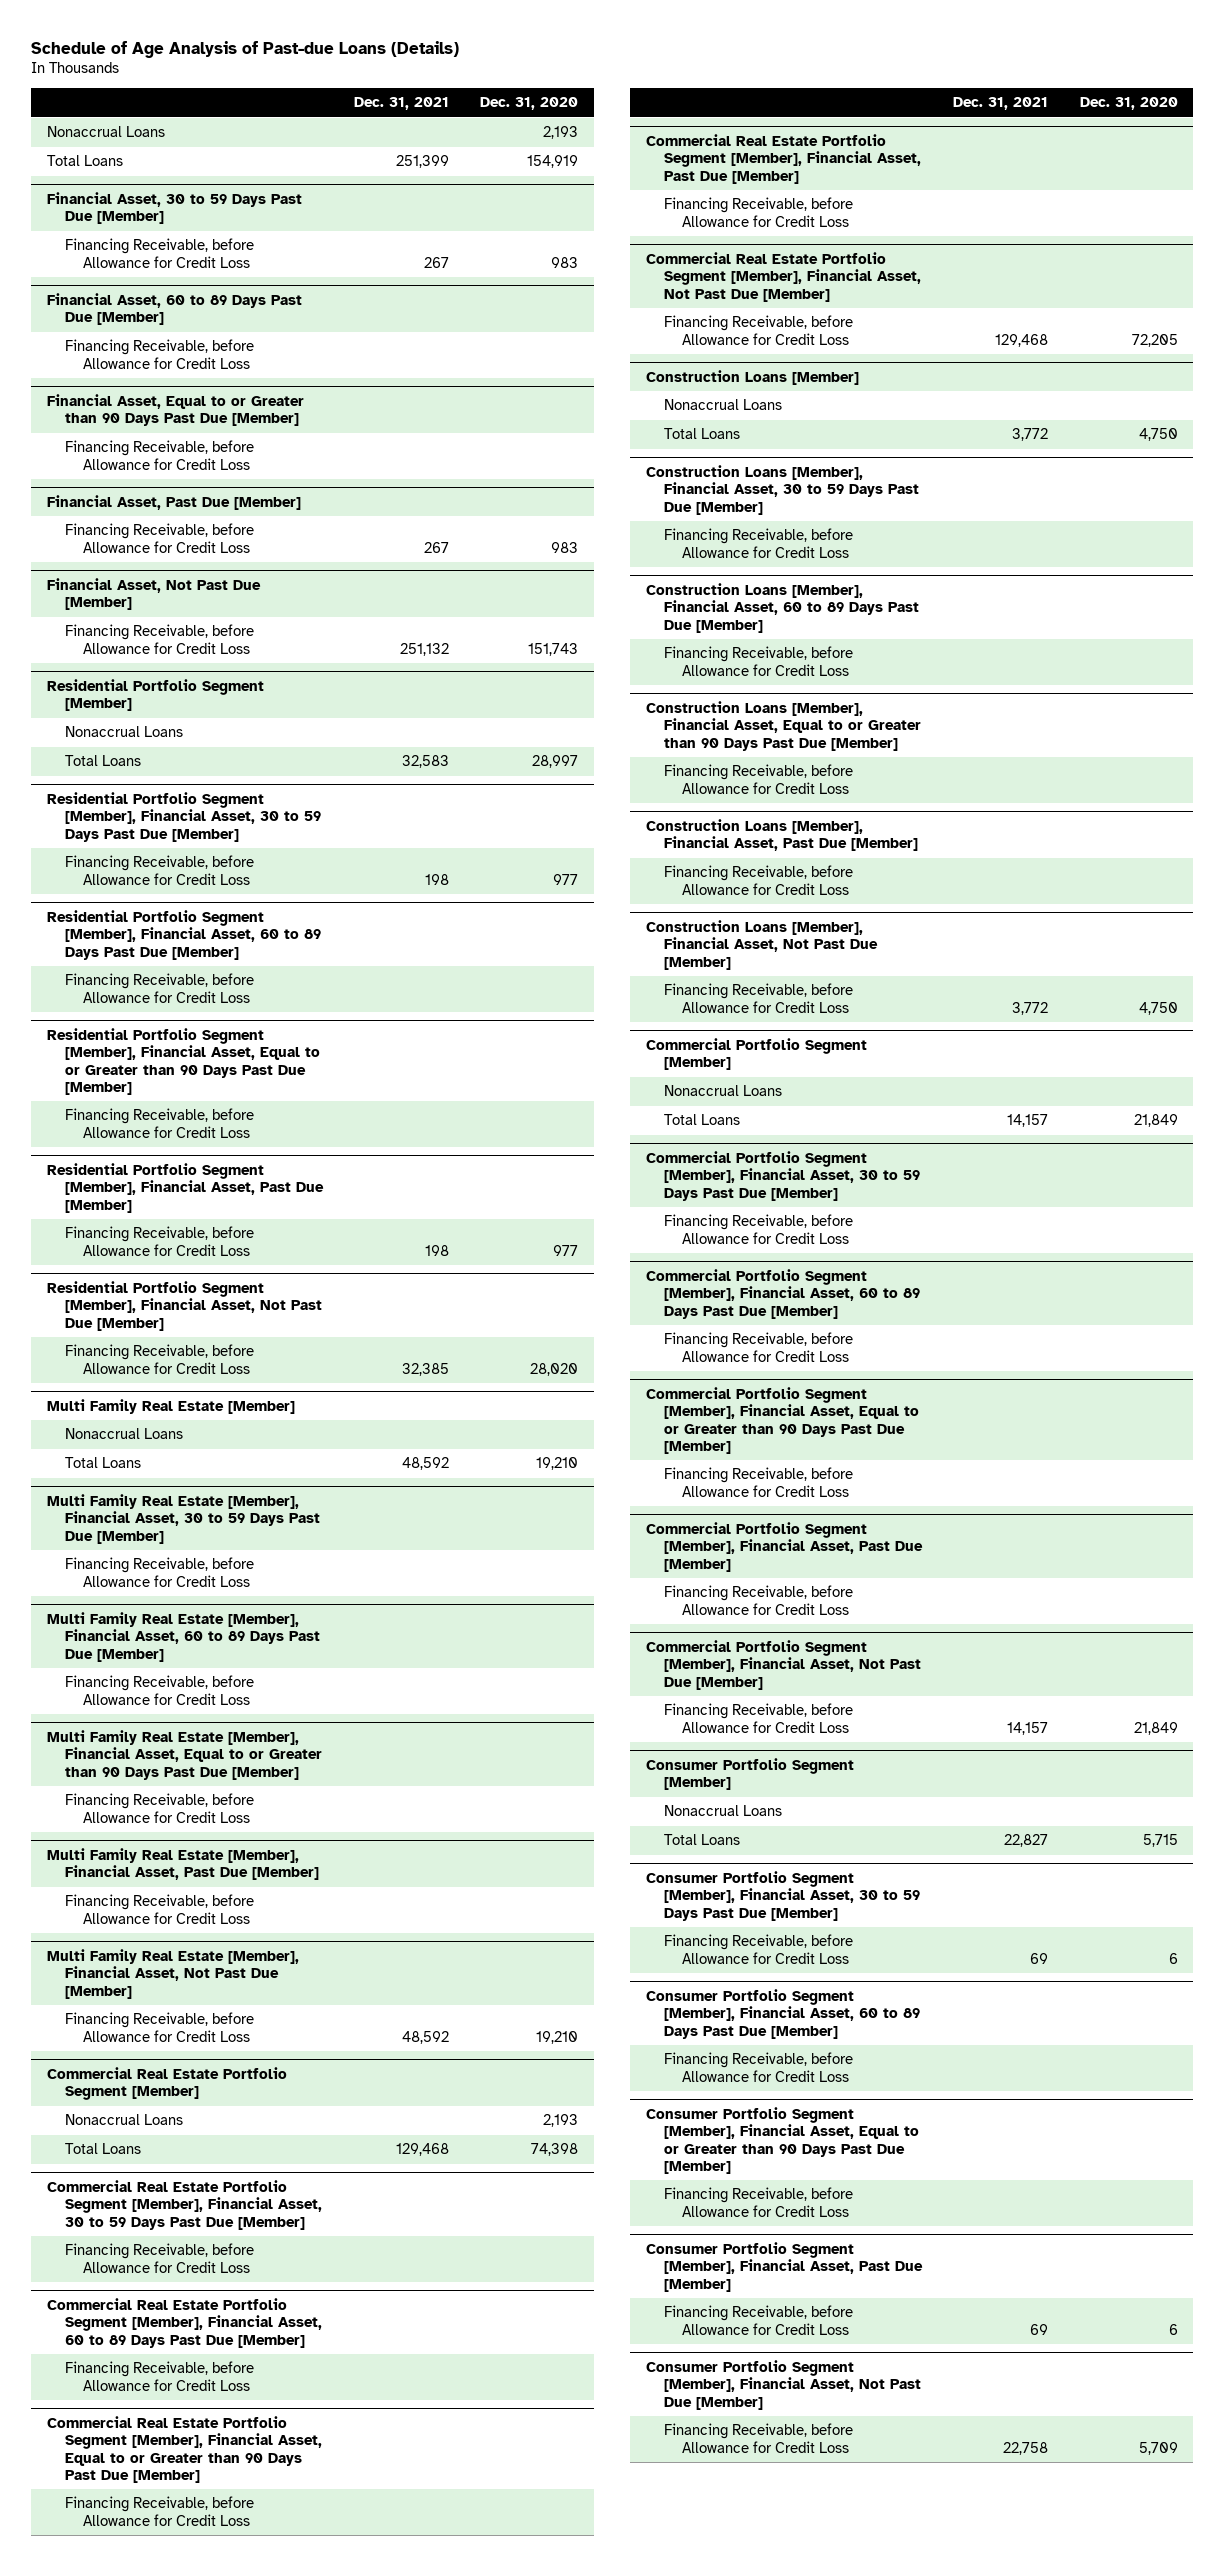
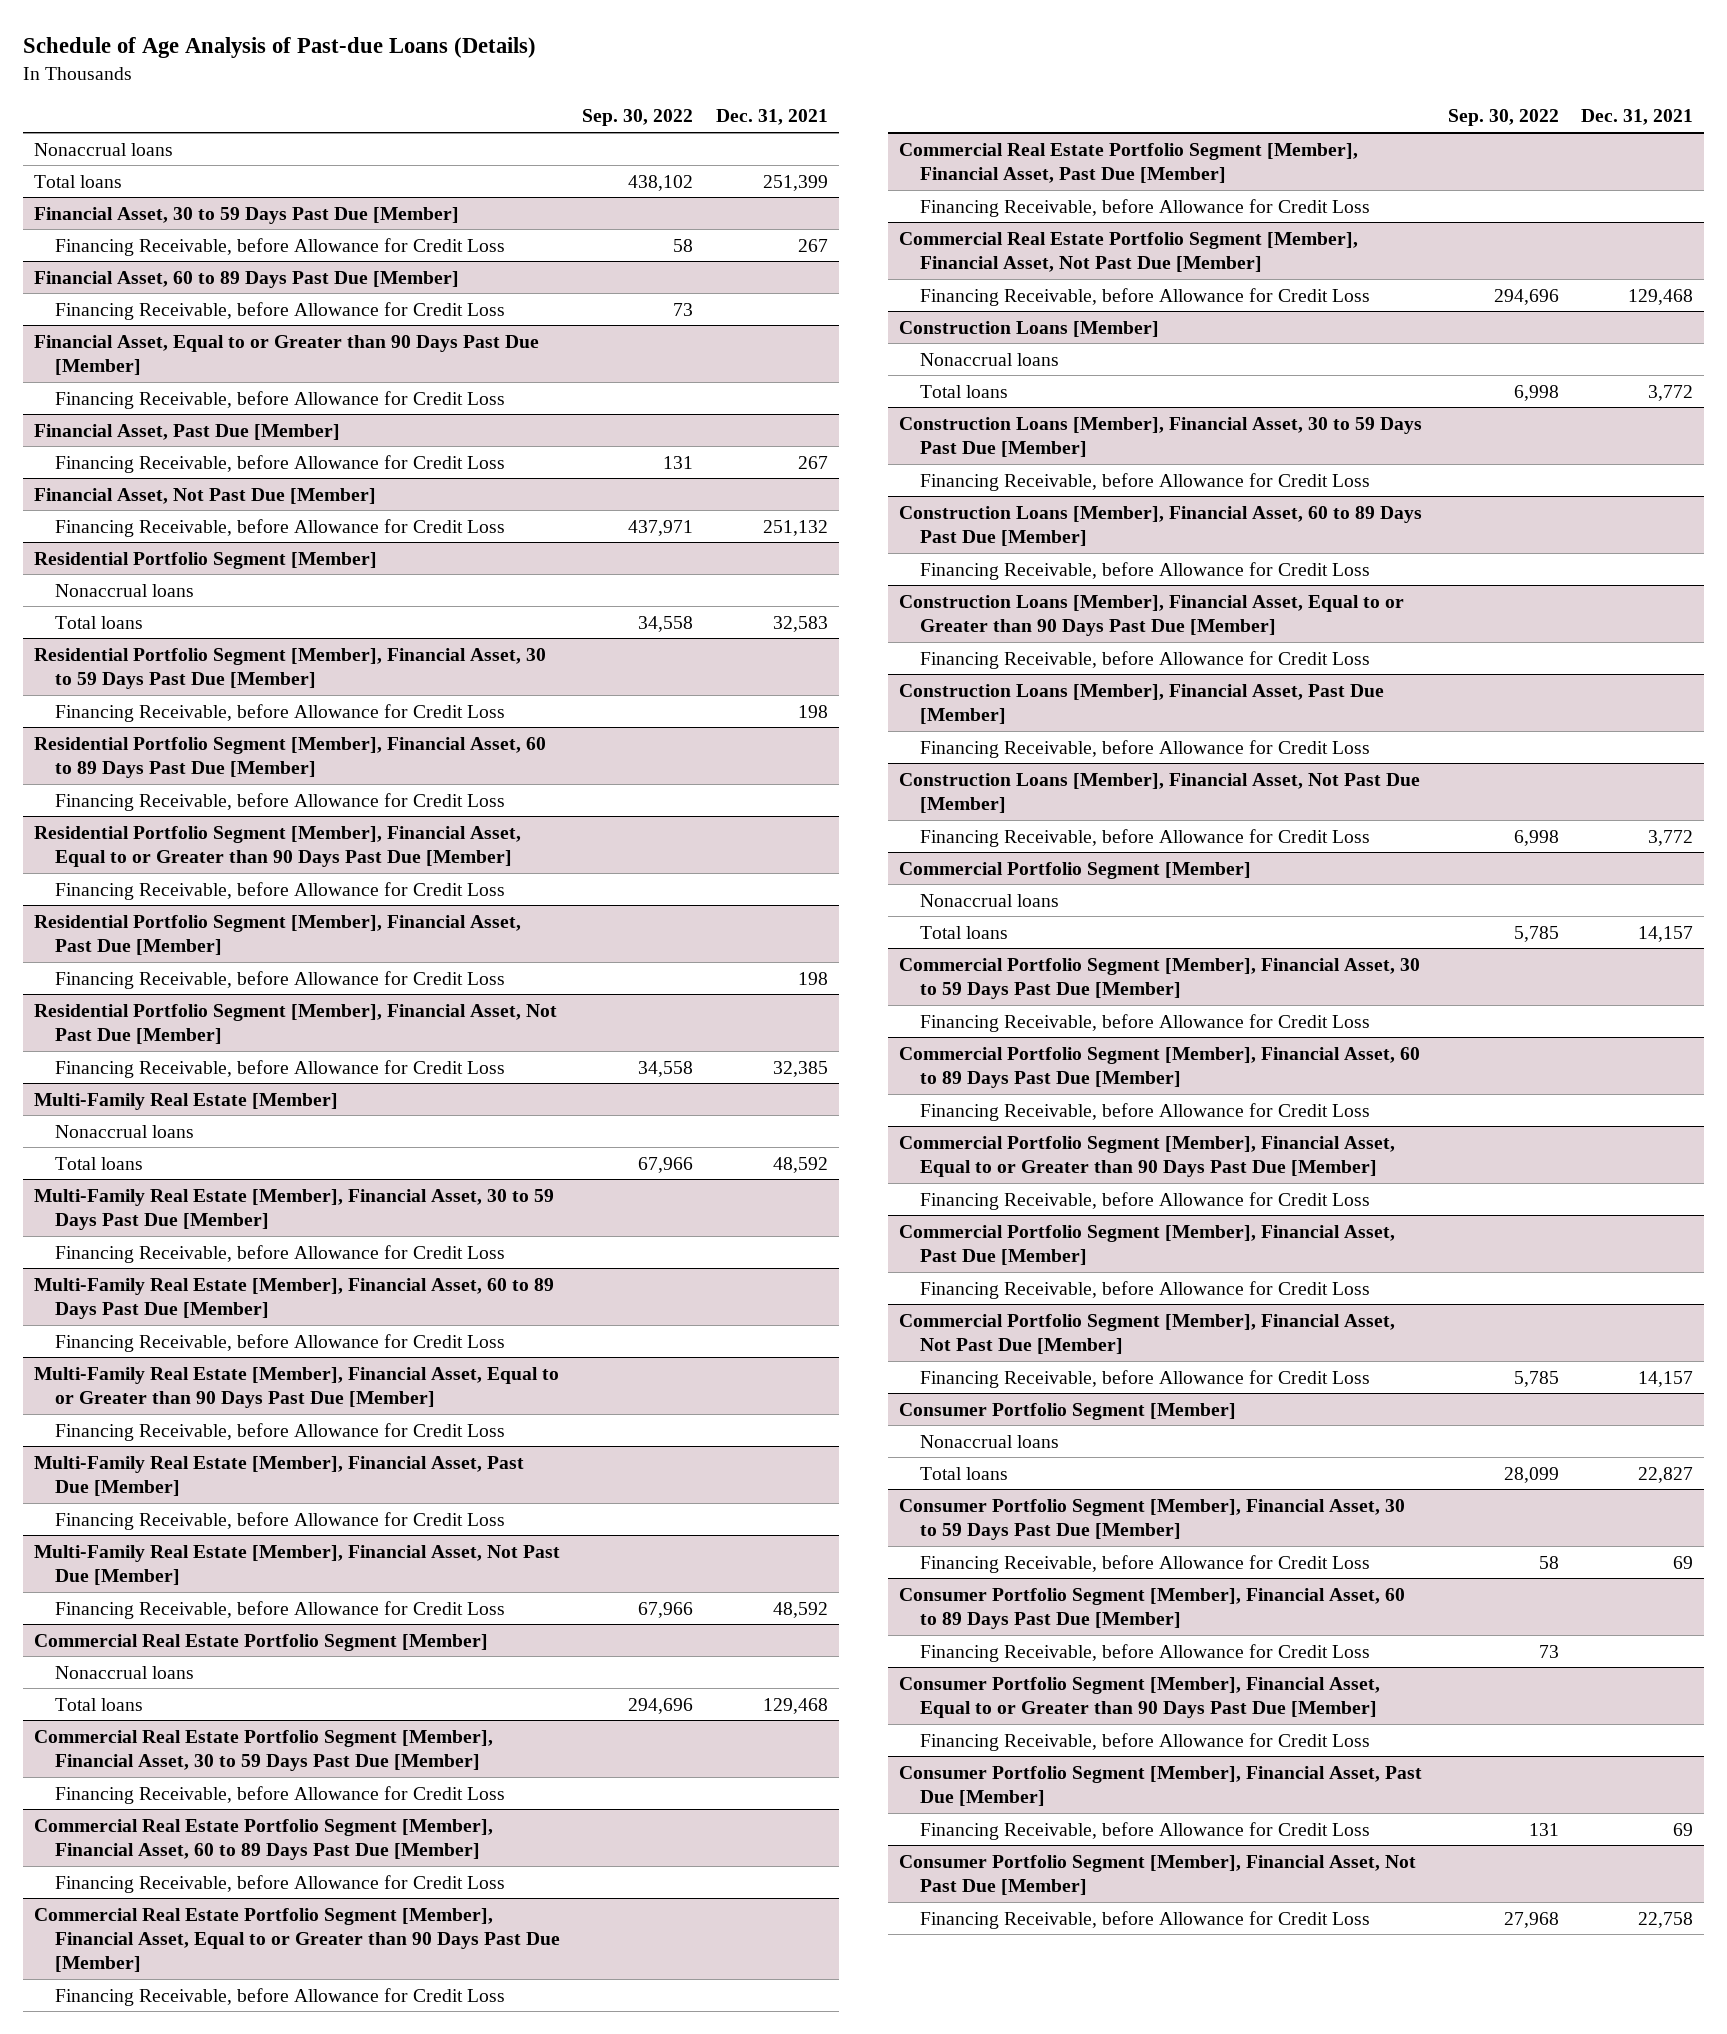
[480,97,579,111] Dec. 31, 2020 -> none
none -> [582,109,694,127] Sep. 30, 2022
[46,126,165,138] Nonaccrual Loans -> [33,142,173,156] Nonaccrual loans
[46,155,123,167] Total Loans -> [33,174,122,188] Total loans
[64,726,183,738] Nonaccrual Loans -> [55,583,195,597] Nonaccrual loans
[64,755,141,767] Total Loans -> [55,615,144,629] Total loans
[46,1398,295,1414] Multi Family Real Estate [Member] -> [33,1092,338,1110] Multi-Family Real Estate [Member]
[64,1428,183,1440] Nonaccrual Loans -> [55,1124,195,1138] Nonaccrual loans
[64,1457,141,1469] Total Loans -> [55,1156,144,1170] Total loans
[46,1493,320,1544] Multi Family Real Estate [Member], Financial Asset, 30 to 59 Days Past Due [Member] -> [33,1188,554,1230] Multi-Family Real Estate [Member], Financial Asset, 30 to 59 Days Past Due [Member]
[46,1611,320,1662] Multi Family Real Estate [Member], Financial Asset, 60 to 89 Days Past Due [Member] -> [33,1277,554,1319] Multi-Family Real Estate [Member], Financial Asset, 60 to 89 Days Past Due [Member]
[46,1729,322,1780] Multi Family Real Estate [Member], Financial Asset, Equal to or Greater than 90 Days Past Due [Member] -> [33,1366,559,1408] Multi-Family Real Estate [Member], Financial Asset, Equal to or Greater than 90 Days Past Due [Member]
[46,1847,319,1881] Multi Family Real Estate [Member], Financial Asset, Past Due [Member] -> [33,1455,524,1496] Multi-Family Real Estate [Member], Financial Asset, Past Due [Member]
[46,1948,299,1999] Multi Family Real Estate [Member], Financial Asset, Not Past Due [Member] -> [33,1544,560,1585] Multi-Family Real Estate [Member], Financial Asset, Not Past Due [Member]
[64,2114,183,2126] Nonaccrual Loans -> [55,1665,195,1679] Nonaccrual loans
[64,2143,141,2155] Total Loans -> [55,1697,144,1711] Total loans
[664,399,783,411] Nonaccrual Loans -> [920,352,1060,366] Nonaccrual loans
[664,428,741,440] Total Loans -> [920,384,1009,398] Total loans
[664,1085,783,1097] Nonaccrual Loans -> [920,893,1060,907] Nonaccrual loans
[664,1114,741,1126] Total Loans -> [920,925,1009,939] Total loans
[664,1805,783,1817] Nonaccrual Loans -> [920,1434,1060,1448] Nonaccrual loans
[664,1834,741,1846] Total Loans -> [920,1466,1009,1480] Total loans

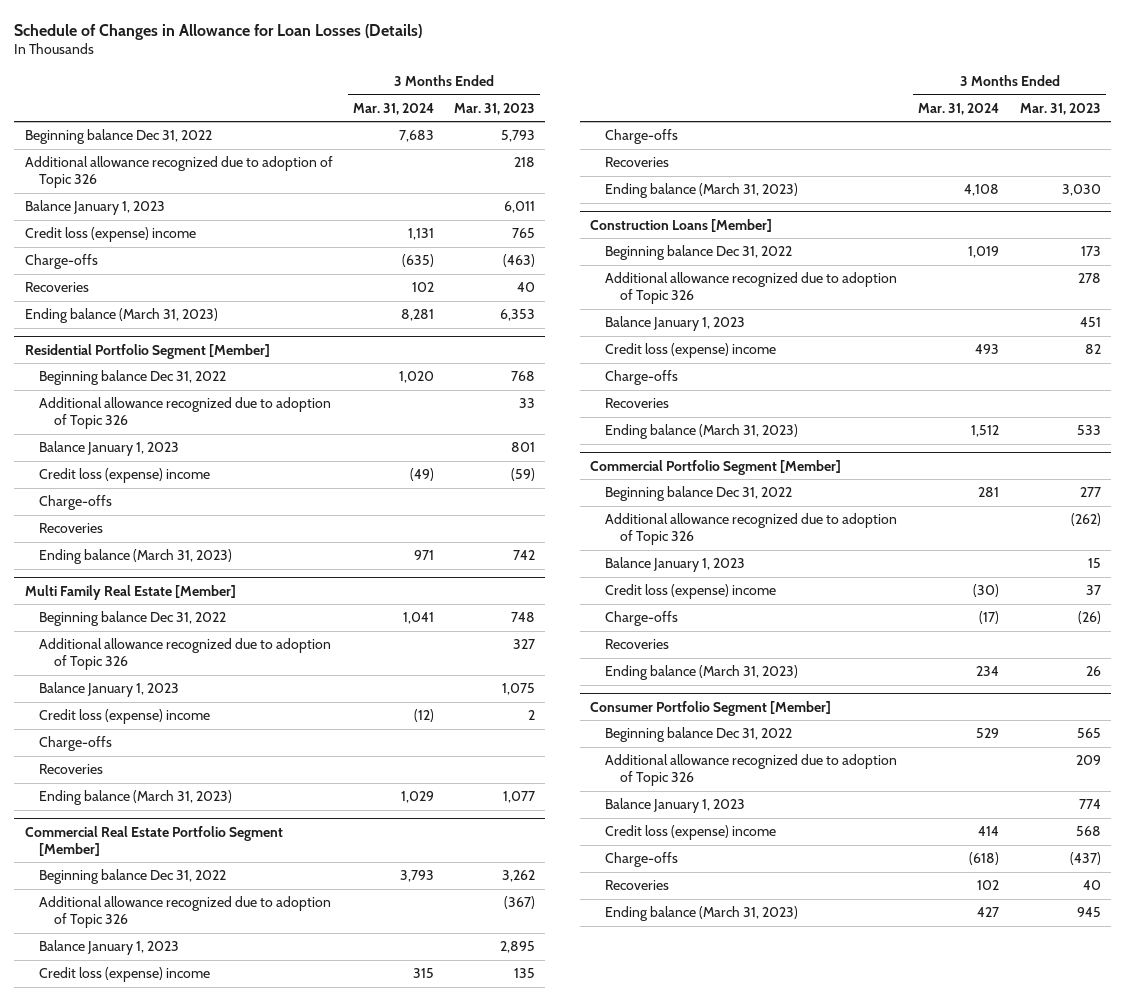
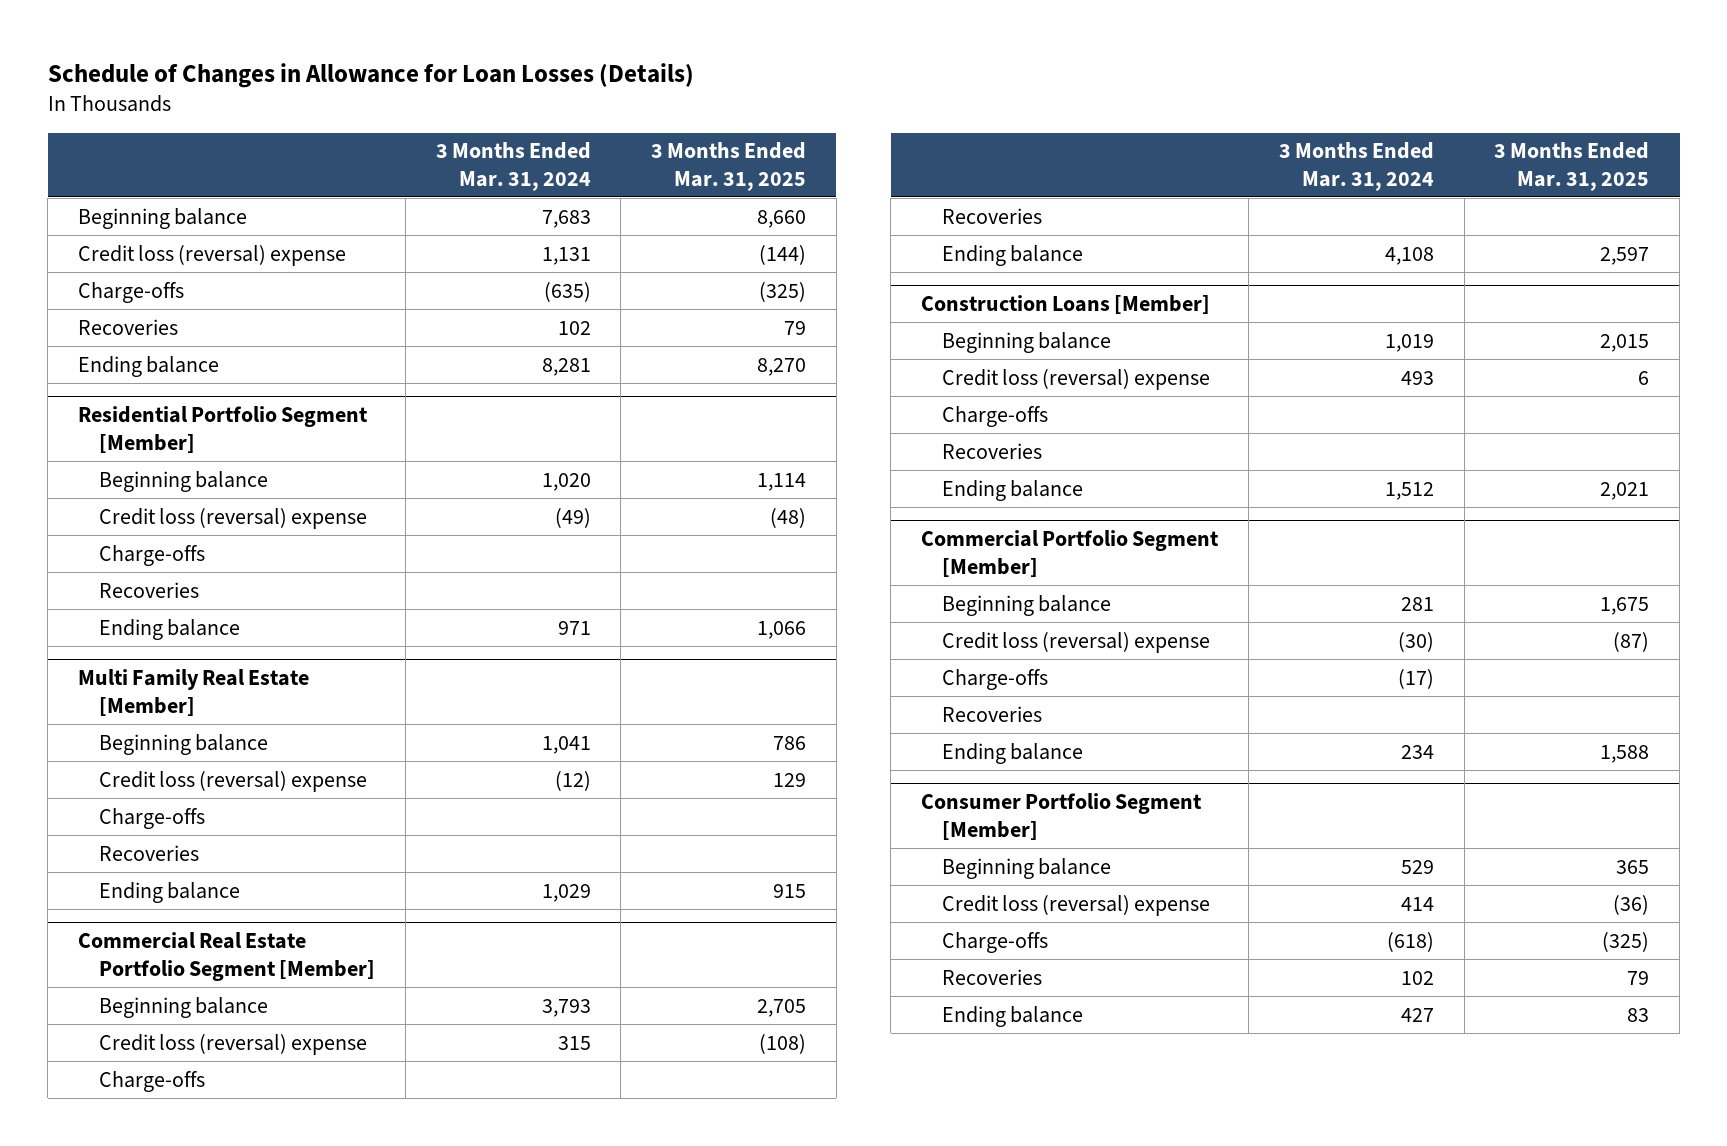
[454,102,536,115] Mar. 31, 2023 -> none
none -> [651,142,807,191] 3 Months Ended Mar. 31, 2025
[24,156,333,189] Additional allowance recognized due to adoption of Topic 326 -> none
[24,200,165,216] Balance January 1, 2023 -> none
[24,129,212,145] Beginning balance Dec 31, 2022 -> [78,207,248,229] Beginning balance
[24,227,196,243] Credit loss (expense) income -> [78,244,347,266] Credit loss (reversal) expense
[24,308,218,324] Ending balance (March 31, 2023) -> [78,355,220,377] Ending balance
[39,397,332,430] Additional allowance recognized due to adoption of Topic 326 -> none
[39,441,180,457] Balance January 1, 2023 -> none
[39,370,227,386] Beginning balance Dec 31, 2022 -> [99,470,269,492] Beginning balance
[39,468,211,484] Credit loss (expense) income -> [99,507,368,529] Credit loss (reversal) expense
[39,549,233,565] Ending balance (March 31, 2023) -> [99,618,241,640] Ending balance
[39,638,332,671] Additional allowance recognized due to adoption of Topic 326 -> none
[39,682,180,698] Balance January 1, 2023 -> none
[39,611,227,627] Beginning balance Dec 31, 2022 -> [99,733,269,755] Beginning balance
[39,709,211,725] Credit loss (expense) income -> [99,770,368,792] Credit loss (reversal) expense
[39,790,233,806] Ending balance (March 31, 2023) -> [99,881,241,903] Ending balance
[39,896,332,929] Additional allowance recognized due to adoption of Topic 326 -> none
[39,940,180,956] Balance January 1, 2023 -> none
[39,869,227,885] Beginning balance Dec 31, 2022 -> [99,996,269,1018] Beginning balance
[39,967,211,983] Credit loss (expense) income -> [99,1033,368,1055] Credit loss (reversal) expense
[604,183,798,199] Ending balance (March 31, 2023) -> [942,244,1084,266] Ending balance
[604,272,897,305] Additional allowance recognized due to adoption of Topic 326 -> none
[604,316,745,332] Balance January 1, 2023 -> none
[604,245,792,261] Beginning balance Dec 31, 2022 -> [942,331,1112,353] Beginning balance
[604,343,776,359] Credit loss (expense) income -> [942,368,1211,390] Credit loss (reversal) expense
[604,424,798,440] Ending balance (March 31, 2023) -> [942,479,1084,501] Ending balance
[604,513,897,546] Additional allowance recognized due to adoption of Topic 326 -> none
[604,557,745,573] Balance January 1, 2023 -> none
[604,486,792,502] Beginning balance Dec 31, 2022 -> [942,594,1112,616] Beginning balance
[604,584,776,600] Credit loss (expense) income -> [942,631,1211,653] Credit loss (reversal) expense
[604,665,798,681] Ending balance (March 31, 2023) -> [942,742,1084,764] Ending balance
[604,754,897,787] Additional allowance recognized due to adoption of Topic 326 -> none
[604,798,745,814] Balance January 1, 2023 -> none
[604,727,792,743] Beginning balance Dec 31, 2022 -> [942,857,1112,879] Beginning balance
[604,825,776,841] Credit loss (expense) income -> [942,894,1211,916] Credit loss (reversal) expense
[604,906,798,922] Ending balance (March 31, 2023) -> [942,1005,1084,1027] Ending balance

